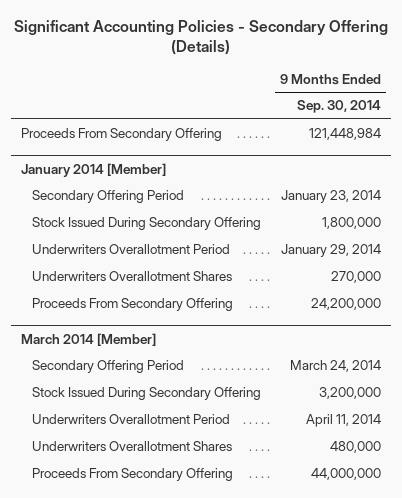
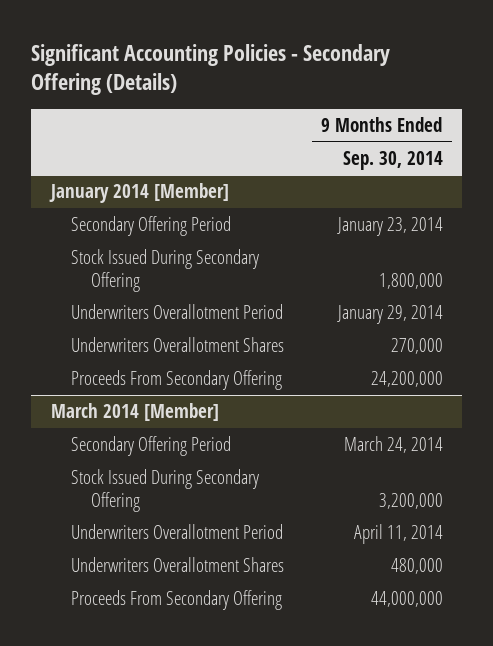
[20,128,222,142] Proceeds From Secondary Offering -> none

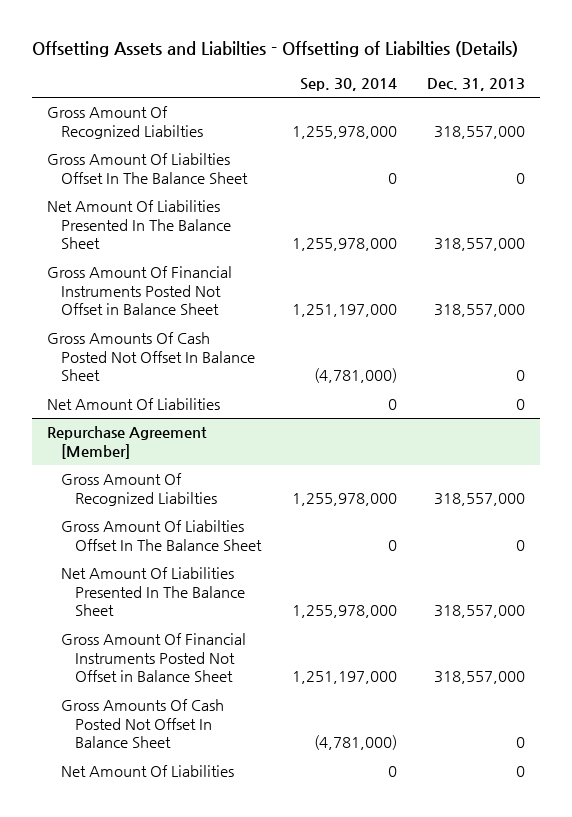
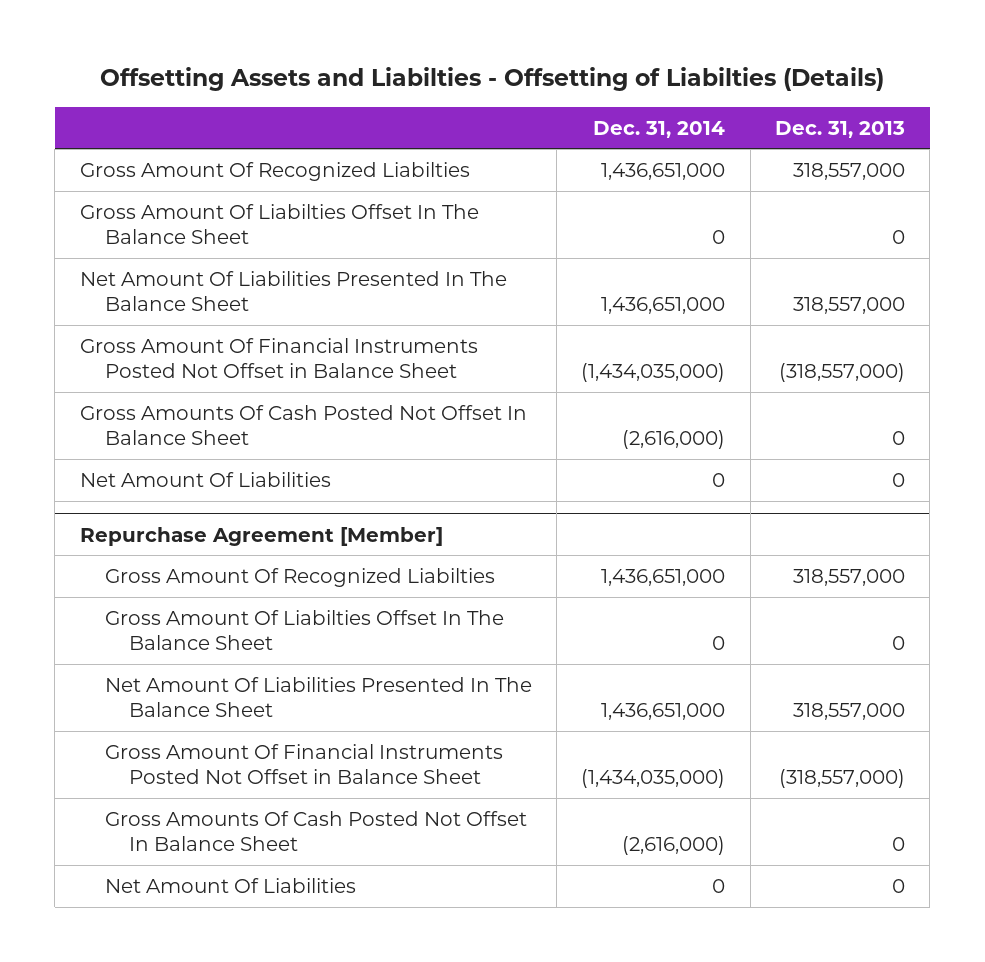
[299,78,397,92] Sep. 30, 2014 -> none
none -> [593,120,726,138] Dec. 31, 2014
[433,304,525,318] 318,557,000 -> [779,363,906,383] (318,557,000)
[433,671,525,685] 318,557,000 -> [779,769,906,789] (318,557,000)

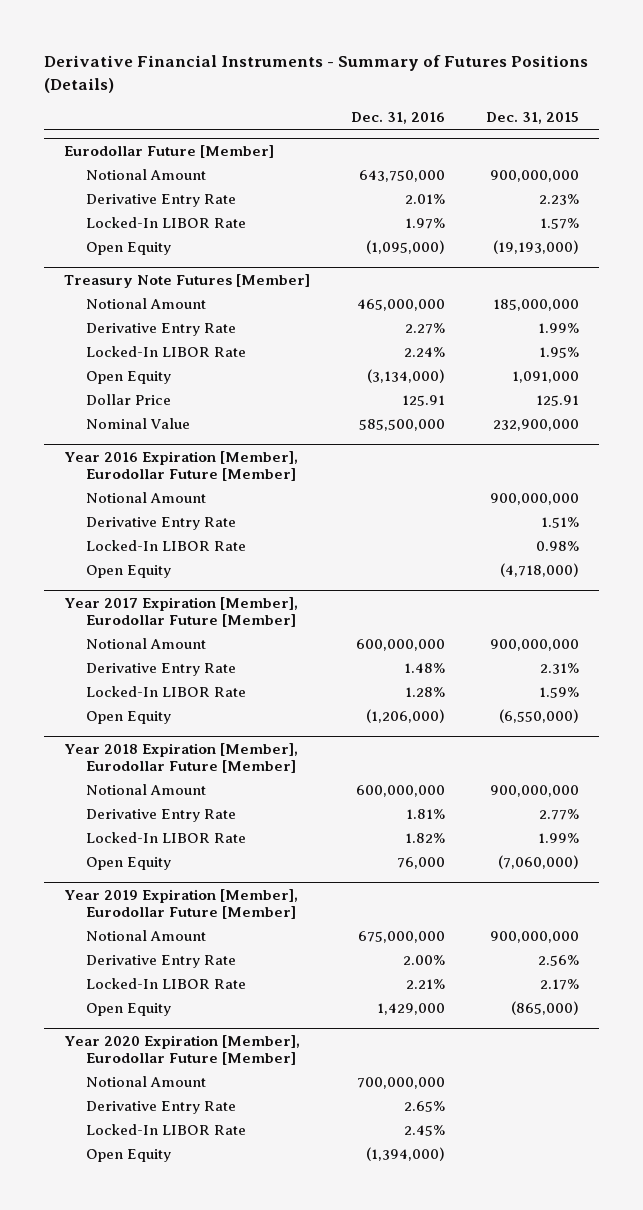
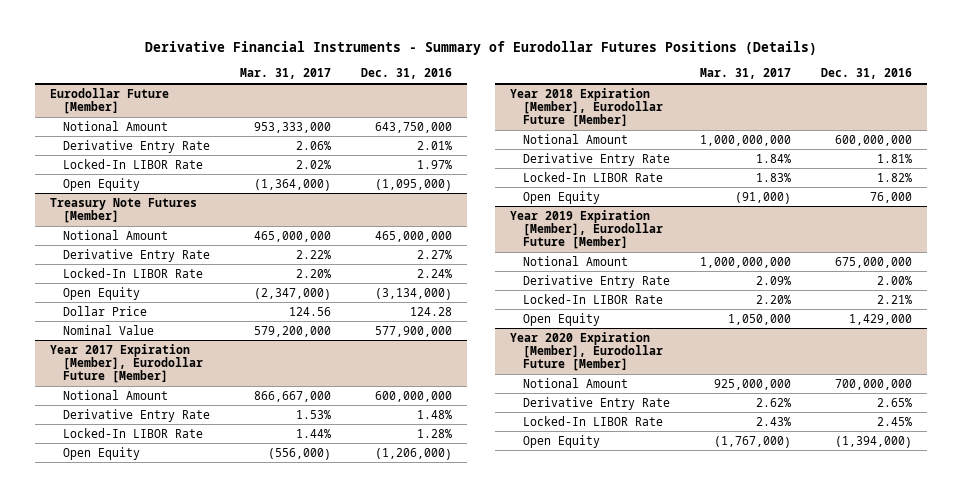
[43,54,588,94] Derivative Financial Instruments - Summary of Futures Positions (Details) -> [145,41,818,56] Derivative Financial Instruments - Summary of Eurodollar Futures Positions (Details)
[485,112,579,125] Dec. 31, 2015 -> none
none -> [239,68,331,80] Mar. 31, 2017
[64,450,299,482] Year 2016 Expiration [Member], Eurodollar Future [Member] -> none
[85,492,206,504] Notional Amount -> none
[85,517,236,531] Derivative Entry Rate -> none
[85,540,246,552] Locked-In LIBOR Rate -> none
[85,565,171,579] Open Equity -> none
[402,395,446,407] 125.91 -> [409,306,452,316] 124.28
[359,419,446,432] 585,500,000 -> [374,325,452,337] 577,900,000

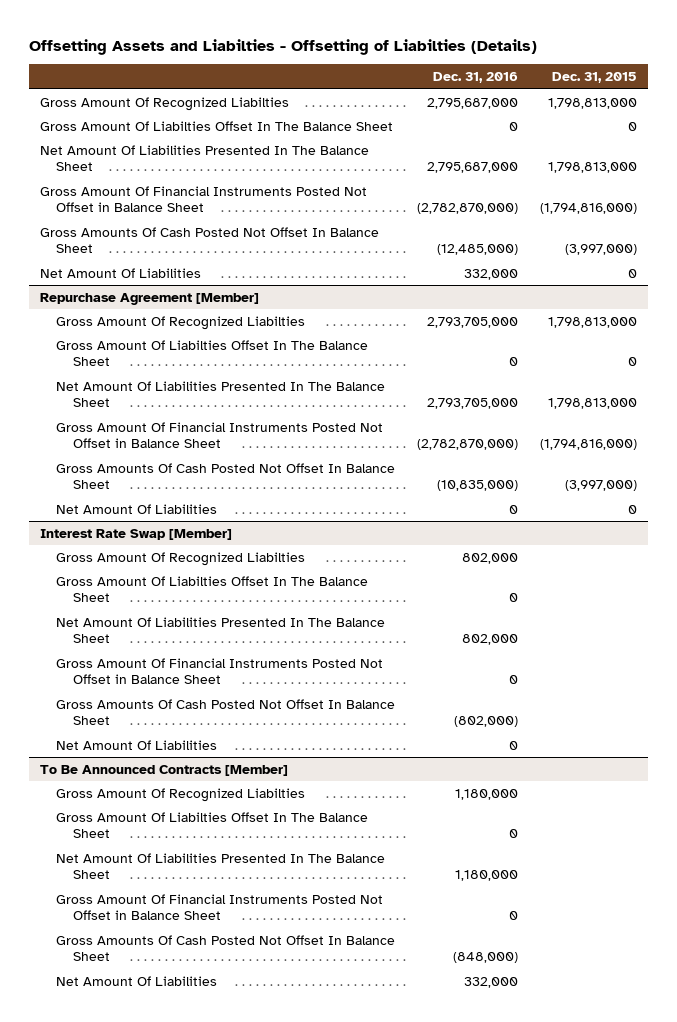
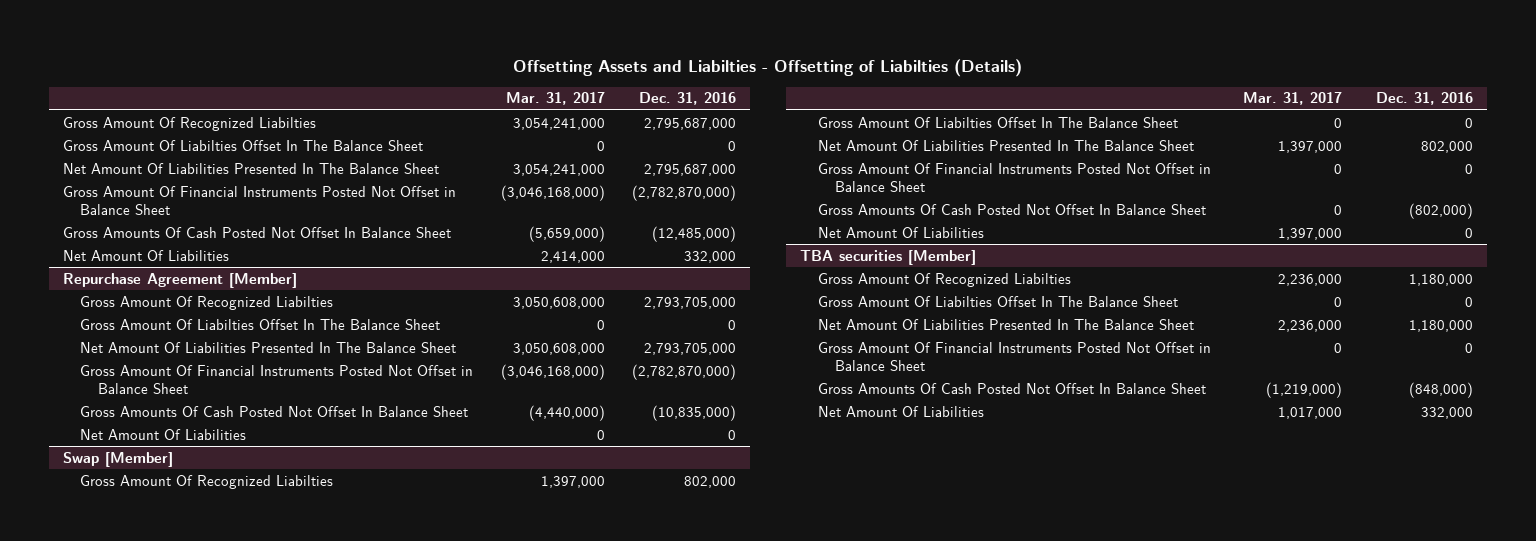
[551,72,637,84] Dec. 31, 2015 -> none
none -> [505,92,605,106] Mar. 31, 2017
[39,528,232,540] Interest Rate Swap [Member] -> [62,451,173,467] Swap [Member]
[39,764,288,776] To Be Announced Contracts [Member] -> none
none -> [800,249,977,265] TBA securities [Member]

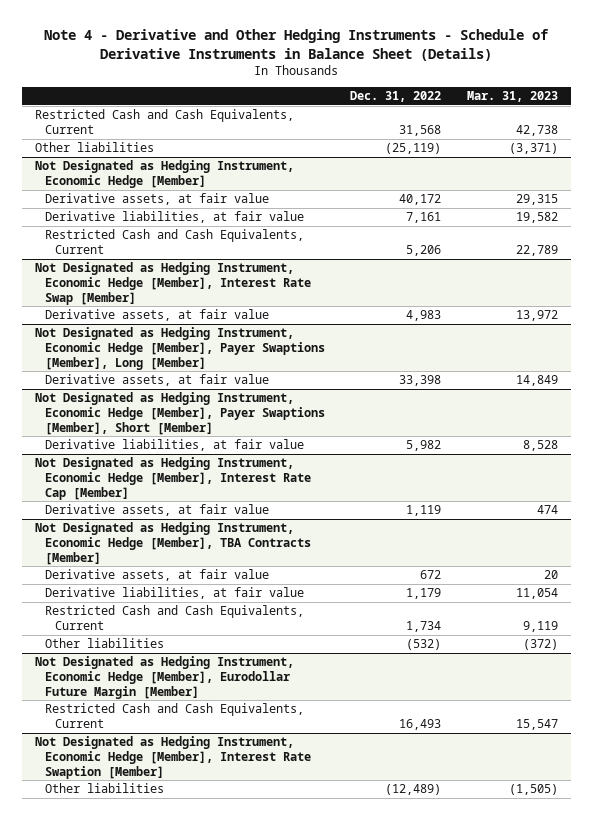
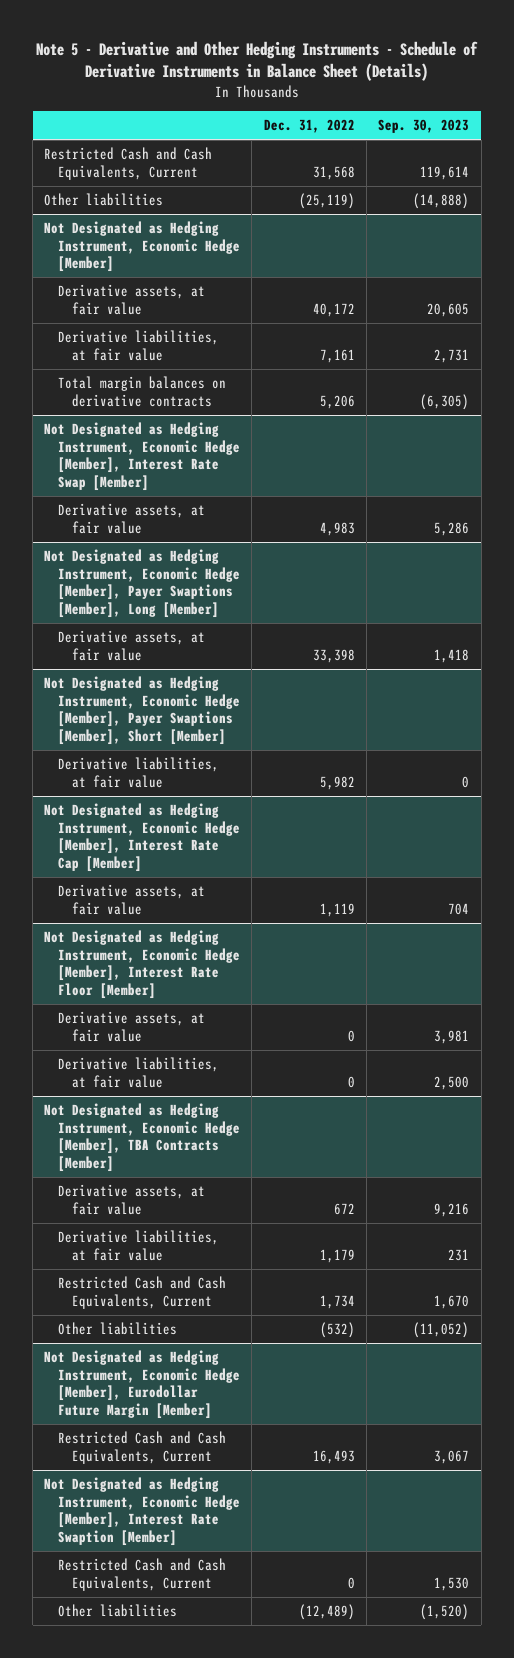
[44,29,550,61] Note 4 - Derivative and Other Hedging Instruments - Schedule of Derivative Instruments in Balance Sheet (Details) -> [35,40,478,82] Note 5 - Derivative and Other Hedging Instruments - Schedule of Derivative Instruments in Balance Sheet (Details)
[466,91,558,103] Mar. 31, 2023 -> none
none -> [378,119,470,134] Sep. 30, 2023
[44,229,304,254] Restricted Cash and Cash Equivalents, Current -> [58,375,227,407] Total margin balances on derivative contracts
none -> [44,929,241,999] Not Designated as Hedging Instrument, Economic Hedge [Member], Interest Rate Floor [Member]
none -> [58,1010,206,1042] Derivative assets, at fair value
none -> [58,1056,220,1088] Derivative liabilities, at fair value
none -> [58,1557,227,1591] Restricted Cash and Cash Equivalents, Current

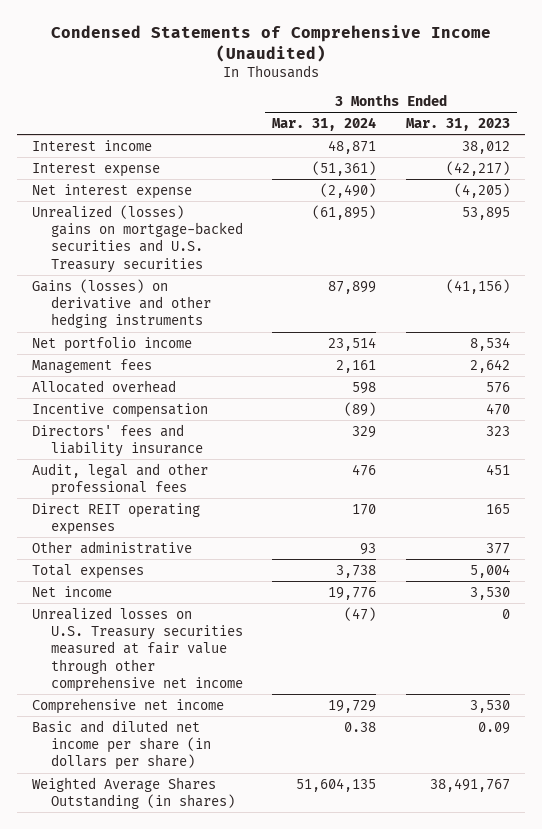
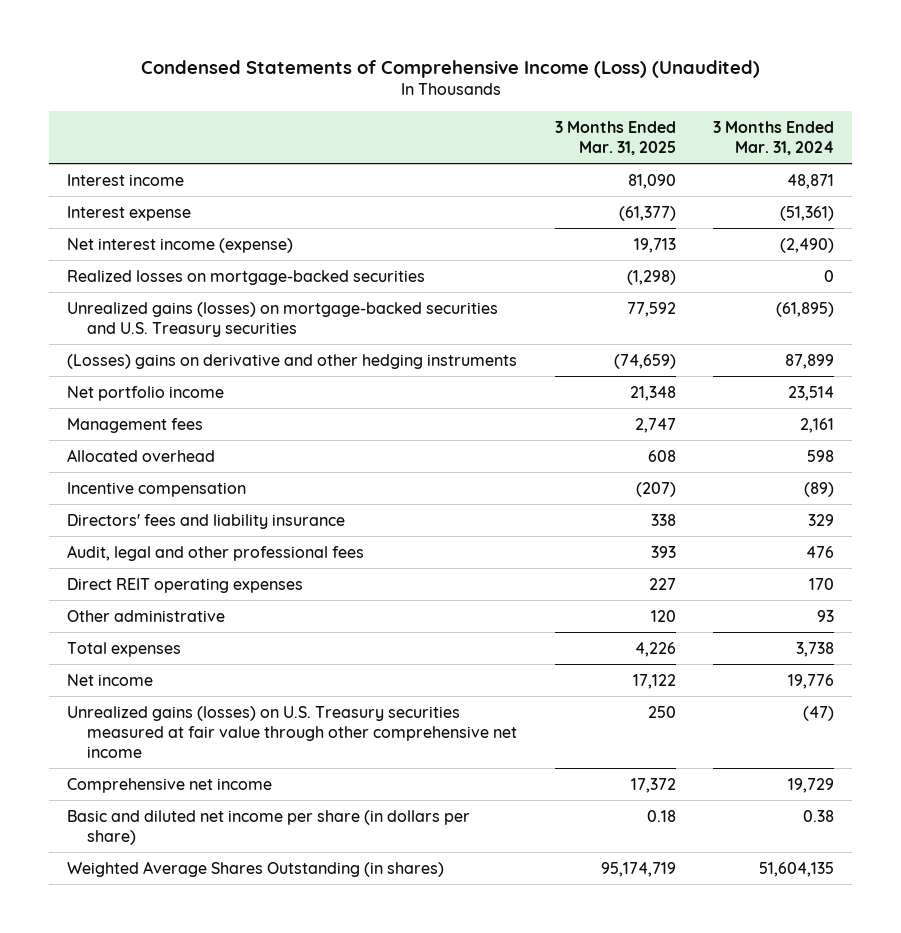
[50,24,491,62] Condensed Statements of Comprehensive Income (Unaudited) -> [140,59,760,78] Condensed Statements of Comprehensive Income (Loss) (Unaudited)
[405,117,510,131] Mar. 31, 2023 -> none
none -> [554,120,676,155] 3 Months Ended Mar. 31, 2025
[31,183,192,199] Net interest expense -> [67,237,294,253] Net interest income (expense)
none -> [67,269,426,285] Realized losses on mortgage-backed securities
[31,204,243,273] Unrealized (losses) gains on mortgage-backed securities and U.S. Treasury securities -> [67,301,499,337] Unrealized gains (losses) on mortgage-backed securities and U.S. Treasury securities
[31,278,211,329] Gains (losses) on derivative and other hedging instruments -> [67,353,518,369] (Losses) gains on derivative and other hedging instruments
[31,606,243,693] Unrealized losses on U.S. Treasury securities measured at fair value through other comprehensive net income -> [67,705,518,758] Unrealized gains (losses) on U.S. Treasury securities measured at fair value through other comprehensive net income

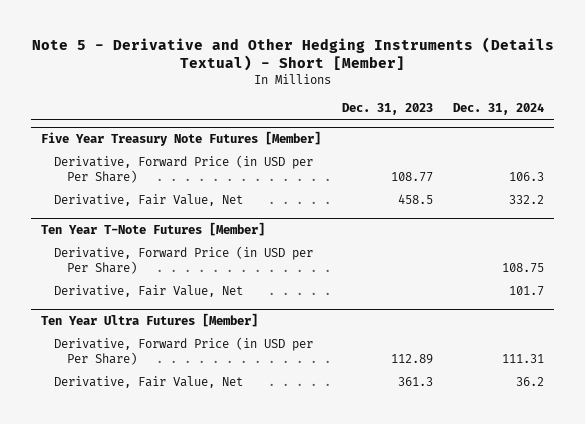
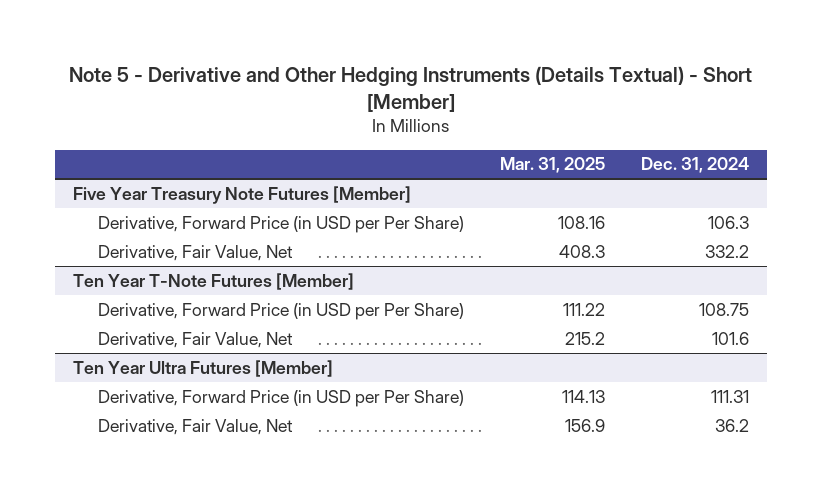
[341,103,433,116] Dec. 31, 2023 -> none
none -> [499,157,605,174] Mar. 31, 2025
[509,285,545,296] 101.7 -> [711,331,749,345] 101.6

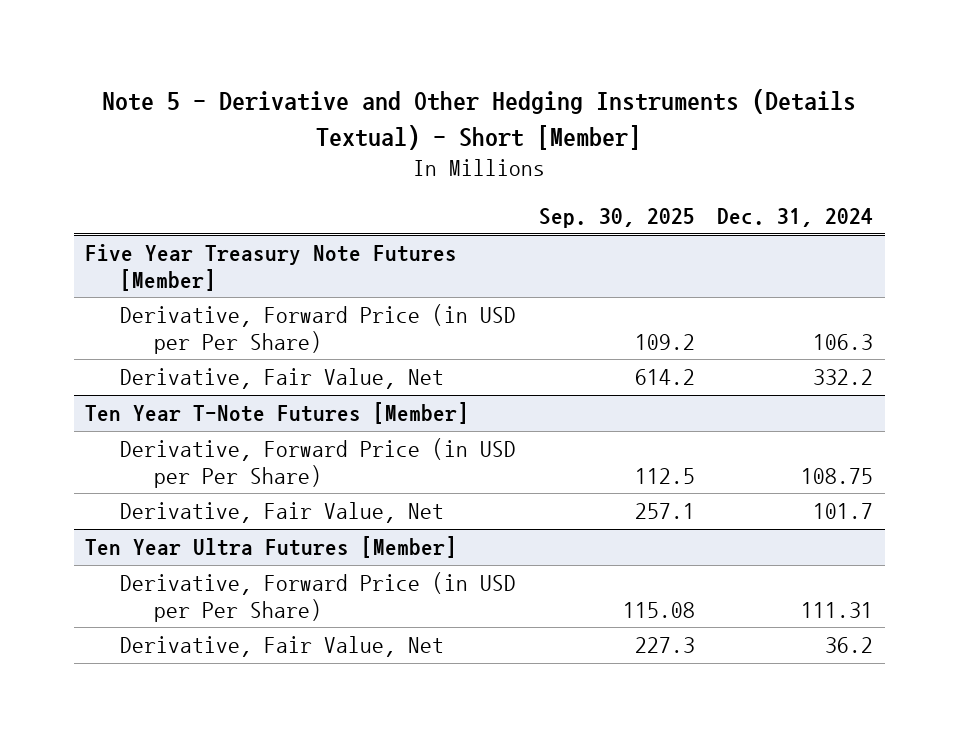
[499,157,605,174] Mar. 31, 2025 -> none
none -> [538,208,695,229] Sep. 30, 2025
[711,331,749,345] 101.6 -> [813,503,874,520] 101.7

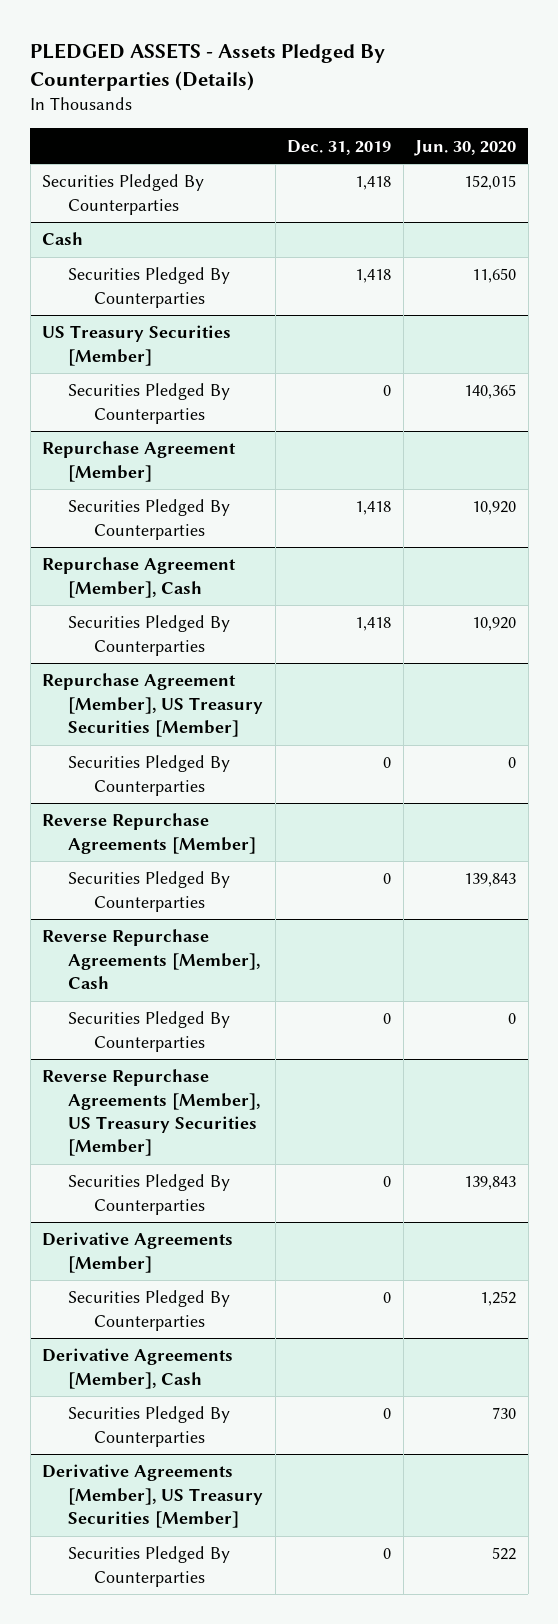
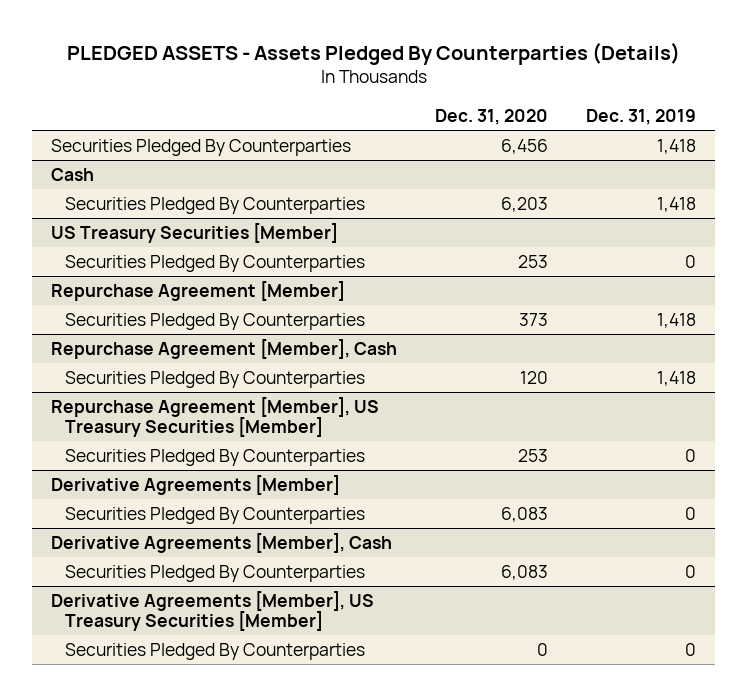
[414,139,517,156] Jun. 30, 2020 -> none
none -> [435,109,549,126] Dec. 31, 2020
[42,813,256,854] Reverse Repurchase Agreements [Member] -> none
[67,871,230,912] Securities Pledged By Counterparties -> none
[42,929,260,989] Reverse Repurchase Agreements [Member], Cash -> none
[67,1011,230,1052] Securities Pledged By Counterparties -> none
[42,1069,260,1156] Reverse Repurchase Agreements [Member], US Treasury Securities [Member] -> none
[67,1174,230,1215] Securities Pledged By Counterparties -> none

